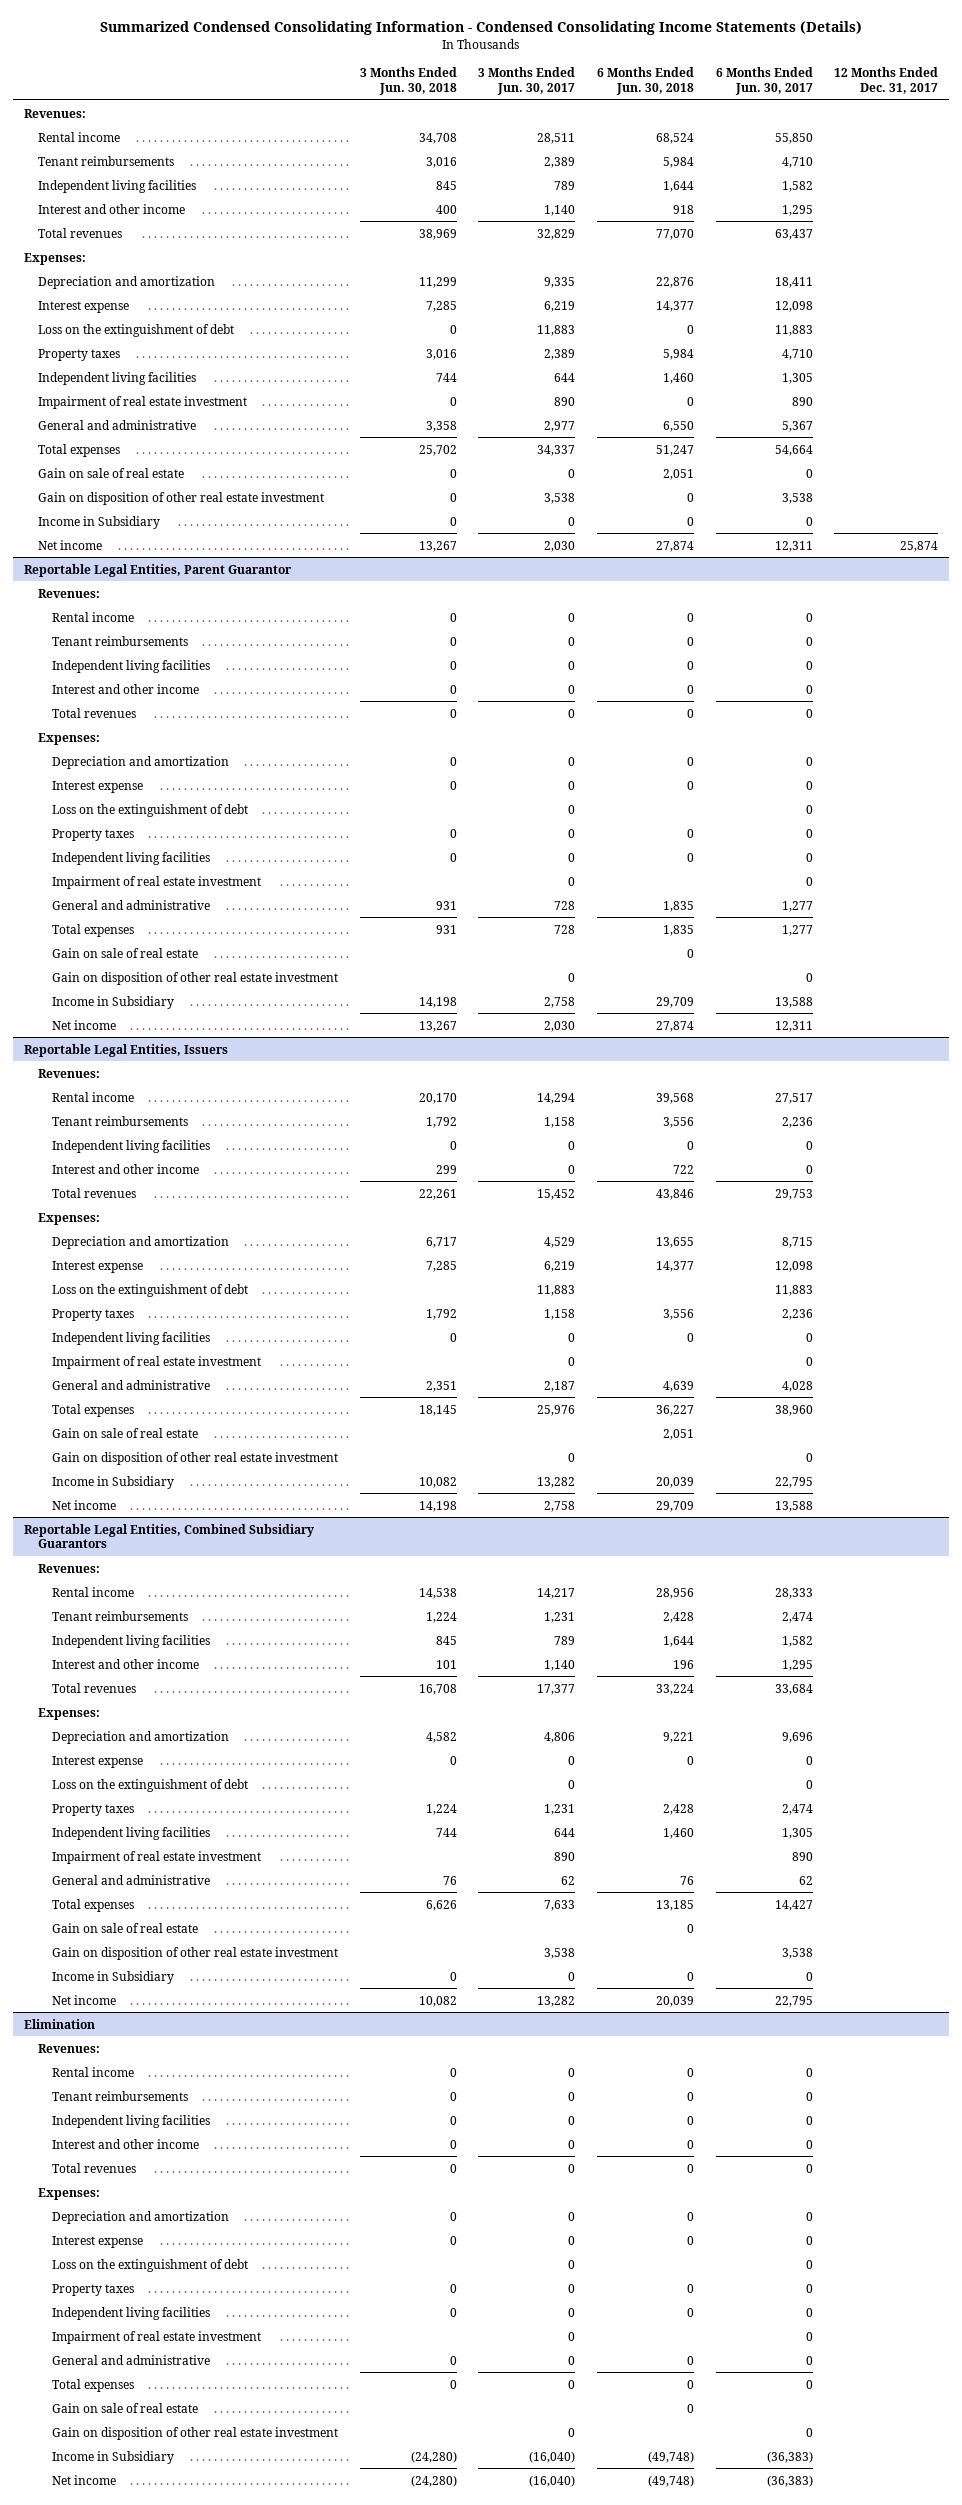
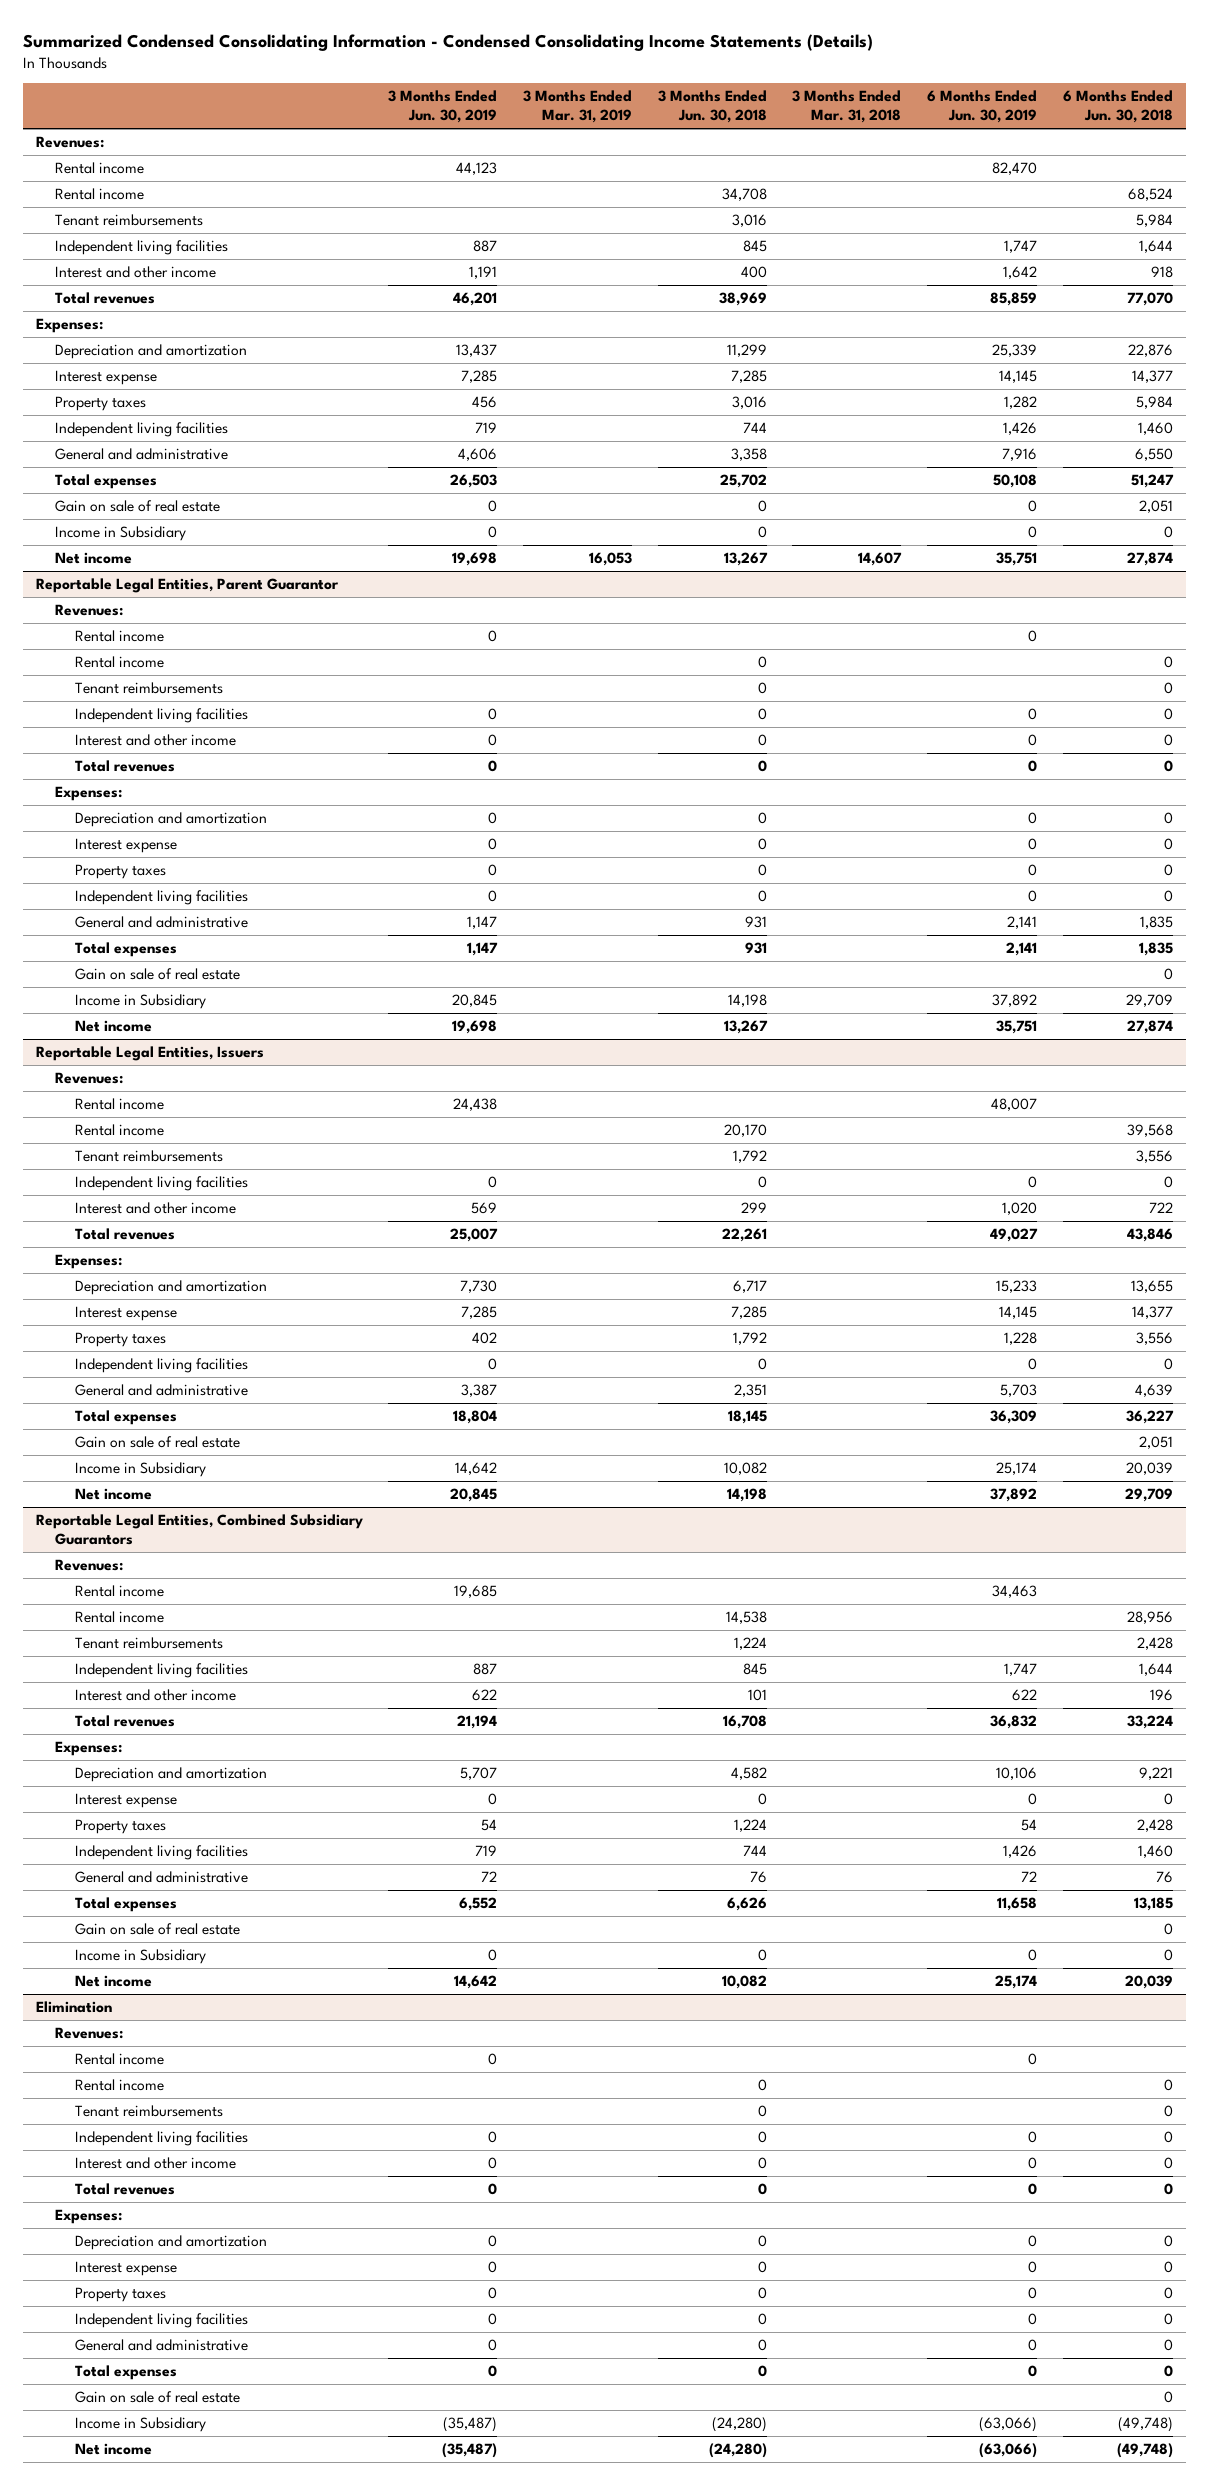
[478,67,576,96] 3 Months Ended Jun. 30, 2017 -> none
[715,67,813,96] 6 Months Ended Jun. 30, 2017 -> none
[834,67,939,95] 12 Months Ended Dec. 31, 2017 -> none
none -> [388,90,498,123] 3 Months Ended Jun. 30, 2019
none -> [522,90,632,123] 3 Months Ended Mar. 31, 2019
none -> [792,90,902,123] 3 Months Ended Mar. 31, 2018
none -> [927,90,1038,123] 6 Months Ended Jun. 30, 2019
none -> [55,162,145,175] Rental income
[37,323,234,337] Loss on the extinguishment of debt -> none
[37,395,247,409] Impairment of real estate investment -> none
[37,491,324,505] Gain on disposition of other real estate investment -> none
none -> [74,630,164,643] Rental income
[51,803,248,817] Loss on the extinguishment of debt -> none
[51,875,261,889] Impairment of real estate investment -> none
[51,971,338,985] Gain on disposition of other real estate investment -> none
none -> [74,1098,164,1111] Rental income
[51,1283,248,1297] Loss on the extinguishment of debt -> none
[51,1355,261,1369] Impairment of real estate investment -> none
[51,1451,338,1465] Gain on disposition of other real estate investment -> none
none -> [74,1585,164,1598] Rental income
[51,1778,248,1792] Loss on the extinguishment of debt -> none
[51,1850,261,1864] Impairment of real estate investment -> none
[51,1946,338,1960] Gain on disposition of other real estate investment -> none
none -> [74,2053,164,2066] Rental income
[51,2258,248,2272] Loss on the extinguishment of debt -> none
[51,2330,261,2344] Impairment of real estate investment -> none
[51,2426,338,2440] Gain on disposition of other real estate investment -> none

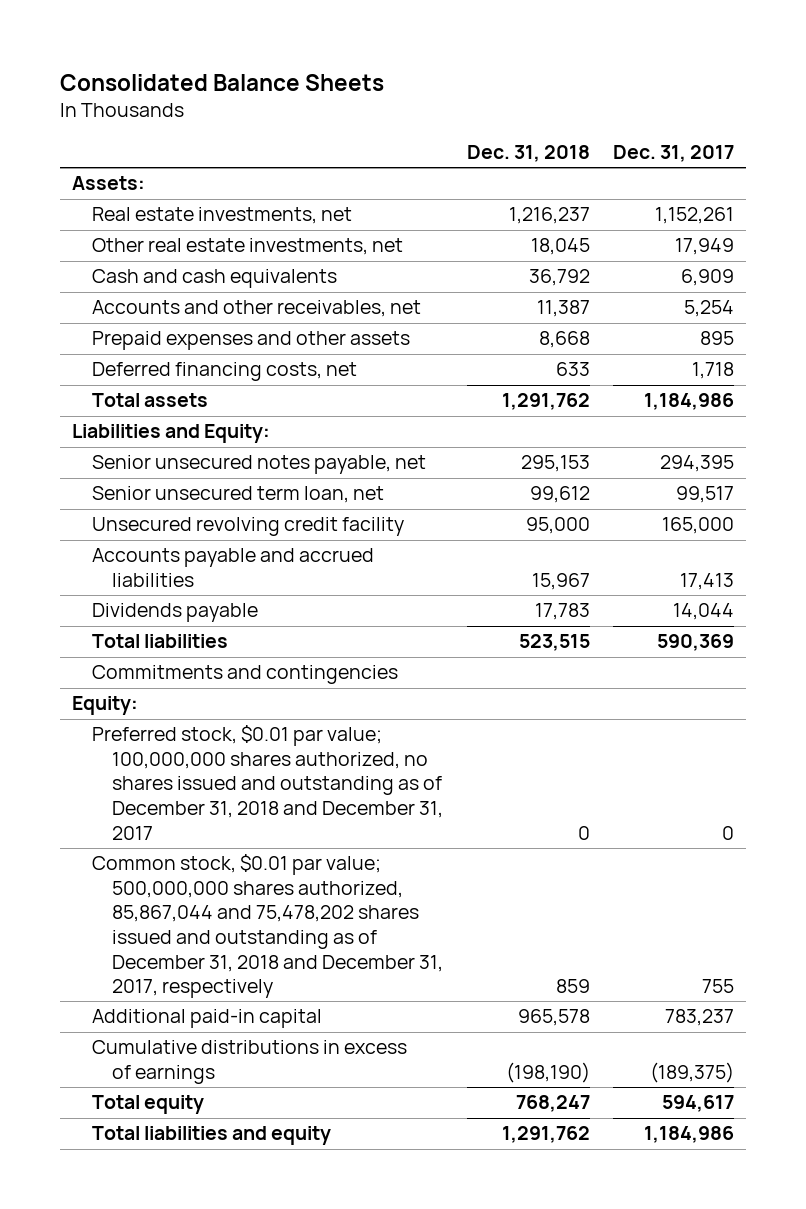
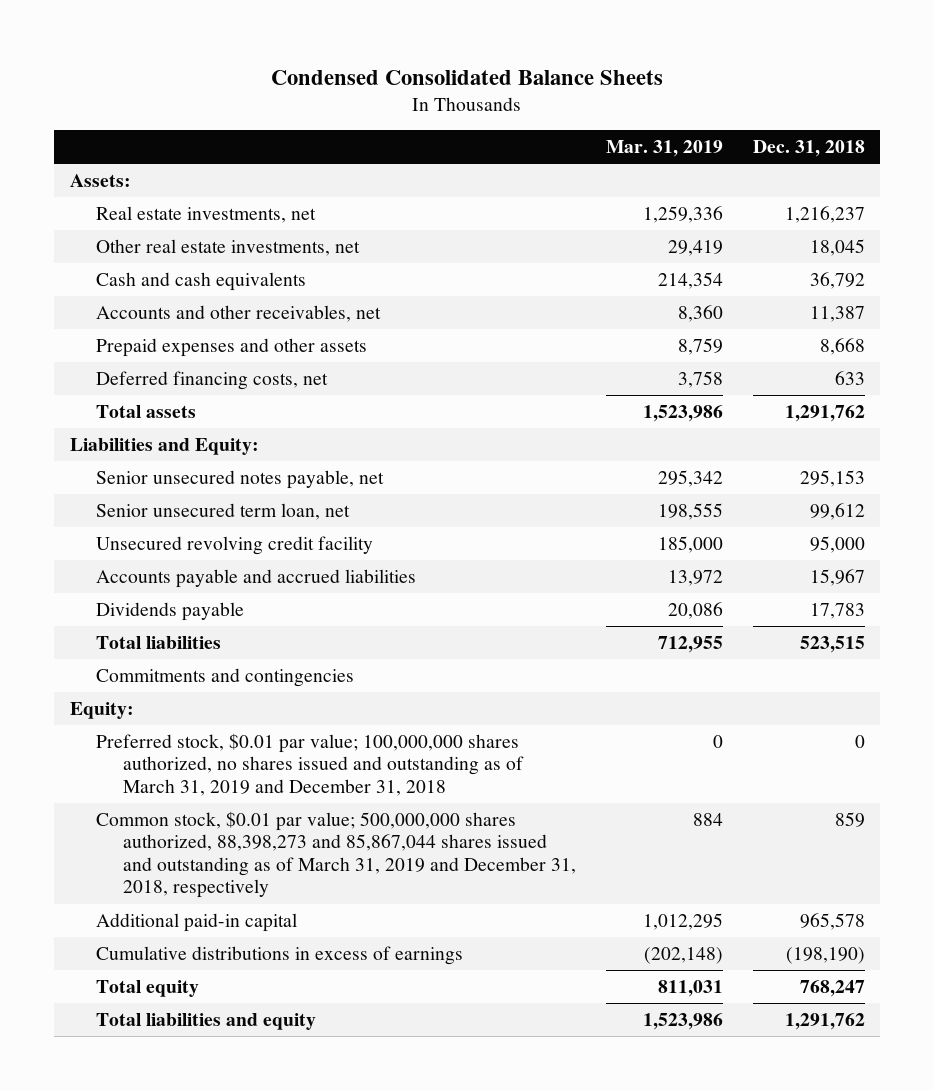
[60,73,385,91] Consolidated Balance Sheets -> [271,69,664,85] Condensed Consolidated Balance Sheets
[613,144,735,162] Dec. 31, 2017 -> none
none -> [605,140,723,158] Mar. 31, 2019
[92,725,444,840] Preferred stock, $0.01 par value; 100,000,000 shares authorized, no shares issued and outstanding as of December 31, 2018 and December 31, 2017 -> [96,732,524,796] Preferred stock, $0.01 par value; 100,000,000 shares authorized, no shares issued and outstanding as of March 31, 2019 and December 31, 2018
[92,854,444,999] Common stock, $0.01 par value; 500,000,000 shares authorized, 85,867,044 and 75,478,202 shares issued and outstanding as of December 31, 2018 and December 31, 2017, respectively -> [96,810,576,899] Common stock, $0.01 par value; 500,000,000 shares authorized, 88,398,273 and 85,867,044 shares issued and outstanding as of March 31, 2019 and December 31, 2018, respectively

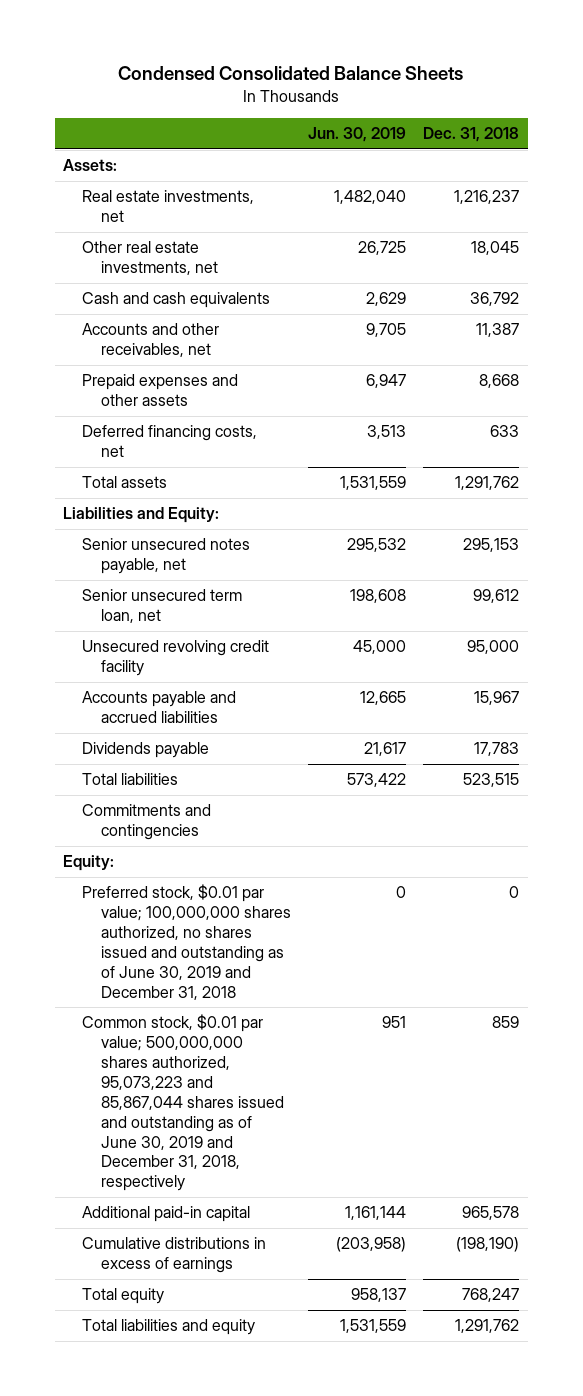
[605,140,723,158] Mar. 31, 2019 -> none
none -> [308,127,407,143] Jun. 30, 2019
[96,732,524,796] Preferred stock, $0.01 par value; 100,000,000 shares authorized, no shares issued and outstanding as of March 31, 2019 and December 31, 2018 -> [82,884,291,1000] Preferred stock, $0.01 par value; 100,000,000 shares authorized, no shares issued and outstanding as of June 30, 2019 and December 31, 2018
[96,810,576,899] Common stock, $0.01 par value; 500,000,000 shares authorized, 88,398,273 and 85,867,044 shares issued and outstanding as of March 31, 2019 and December 31, 2018, respectively -> [82,1014,284,1192] Common stock, $0.01 par value; 500,000,000 shares authorized, 95,073,223 and 85,867,044 shares issued and outstanding as of June 30, 2019 and December 31, 2018, respectively

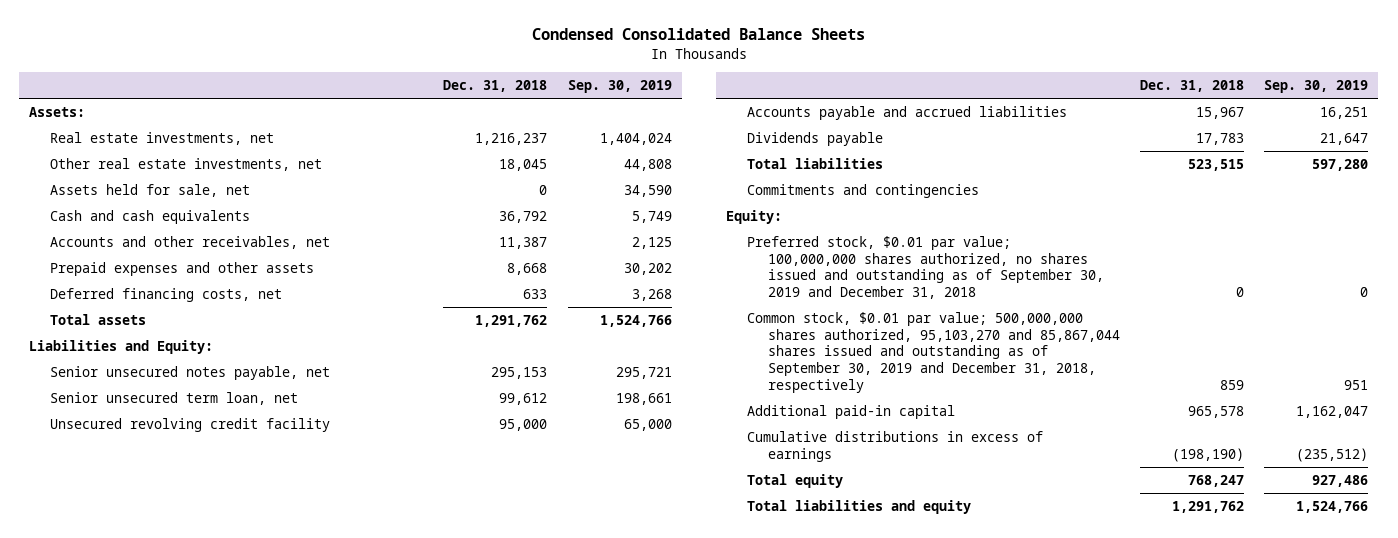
[308,127,407,143] Jun. 30, 2019 -> none
none -> [567,80,672,94] Sep. 30, 2019
none -> [50,183,251,197] Assets held for sale, net
[82,884,291,1000] Preferred stock, $0.01 par value; 100,000,000 shares authorized, no shares issued and outstanding as of June 30, 2019 and December 31, 2018 -> [746,235,1104,299] Preferred stock, $0.01 par value; 100,000,000 shares authorized, no shares issued and outstanding as of September 30, 2019 and December 31, 2018
[82,1014,284,1192] Common stock, $0.01 par value; 500,000,000 shares authorized, 95,073,223 and 85,867,044 shares issued and outstanding as of June 30, 2019 and December 31, 2018, respectively -> [746,311,1120,393] Common stock, $0.01 par value; 500,000,000 shares authorized, 95,103,270 and 85,867,044 shares issued and outstanding as of September 30, 2019 and December 31, 2018, respectively

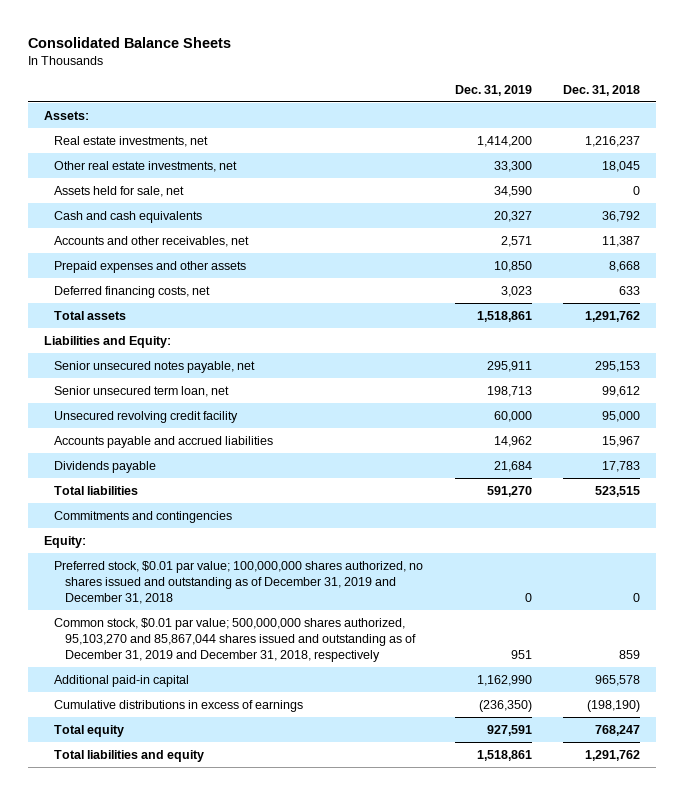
[531,28,865,41] Condensed Consolidated Balance Sheets -> [28,36,232,48] Consolidated Balance Sheets
[567,80,672,94] Sep. 30, 2019 -> none
none -> [454,84,532,96] Dec. 31, 2019
[746,235,1104,299] Preferred stock, $0.01 par value; 100,000,000 shares authorized, no shares issued and outstanding as of September 30, 2019 and December 31, 2018 -> [54,560,424,605] Preferred stock, $0.01 par value; 100,000,000 shares authorized, no shares issued and outstanding as of December 31, 2019 and December 31, 2018
[746,311,1120,393] Common stock, $0.01 par value; 500,000,000 shares authorized, 95,103,270 and 85,867,044 shares issued and outstanding as of September 30, 2019 and December 31, 2018, respectively -> [54,617,416,663] Common stock, $0.01 par value; 500,000,000 shares authorized, 95,103,270 and 85,867,044 shares issued and outstanding as of December 31, 2019 and December 31, 2018, respectively

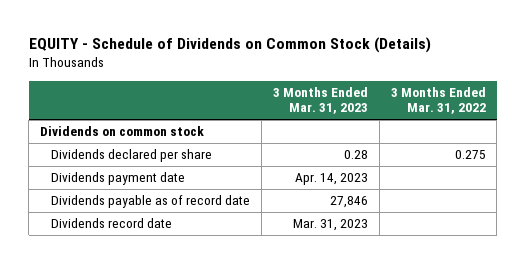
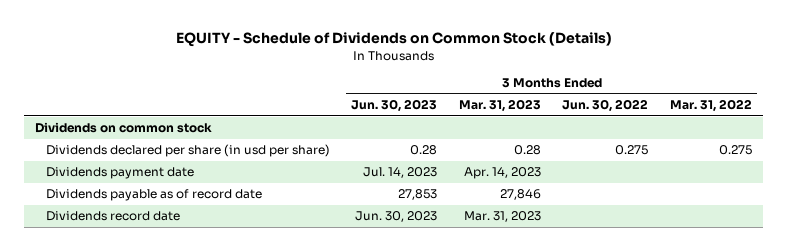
none -> [351,99,438,113] Jun. 30, 2023
none -> [562,99,649,113] Jun. 30, 2022
[51,149,213,163] Dividends declared per share -> [45,144,330,158] Dividends declared per share (in usd per share)

